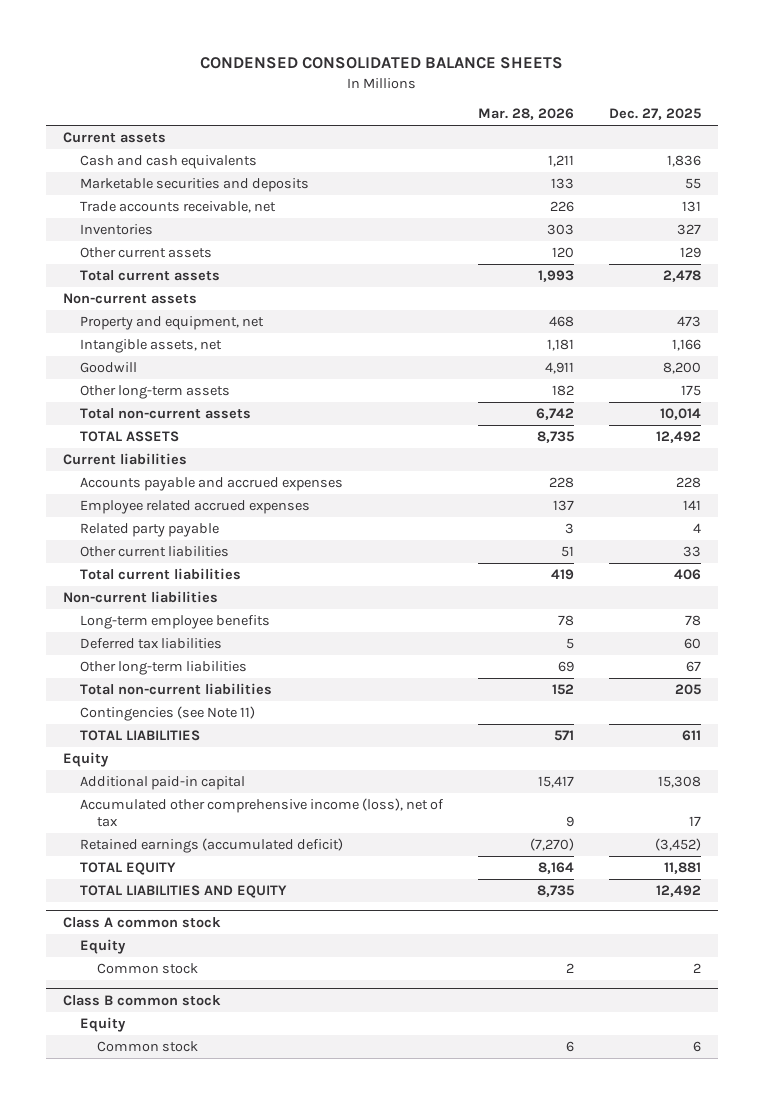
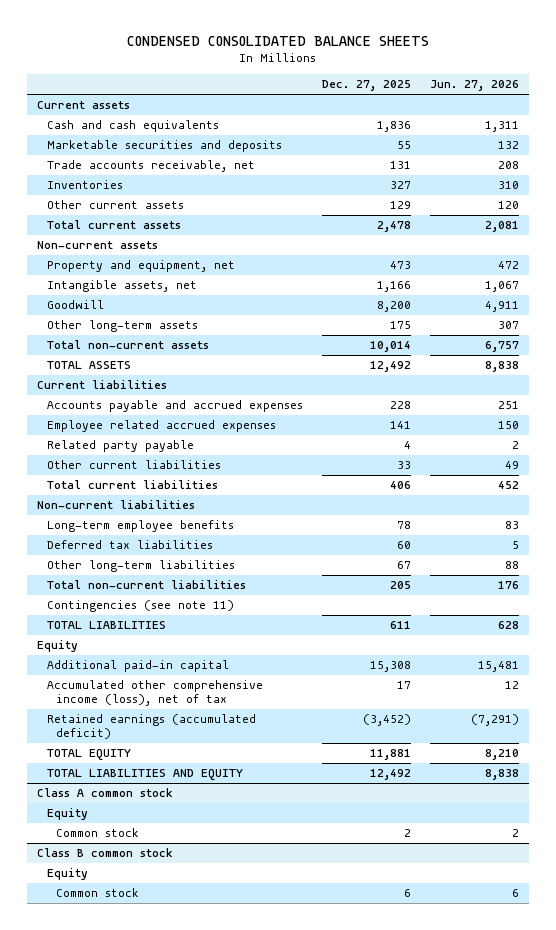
[478,108,575,121] Mar. 28, 2026 -> none
none -> [429,80,519,92] Jun. 27, 2026
[80,706,256,722] Contingencies (see Note 11) -> [46,600,234,613] Contingencies (see note 11)

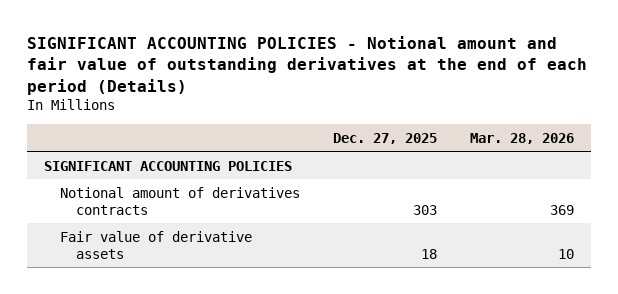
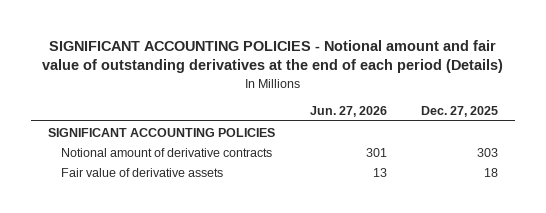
[470,132,575,144] Mar. 28, 2026 -> none
none -> [309,105,387,117] Jun. 27, 2026
[59,186,300,215] Notional amount of derivatives contracts -> [60,147,272,157] Notional amount of derivative contracts

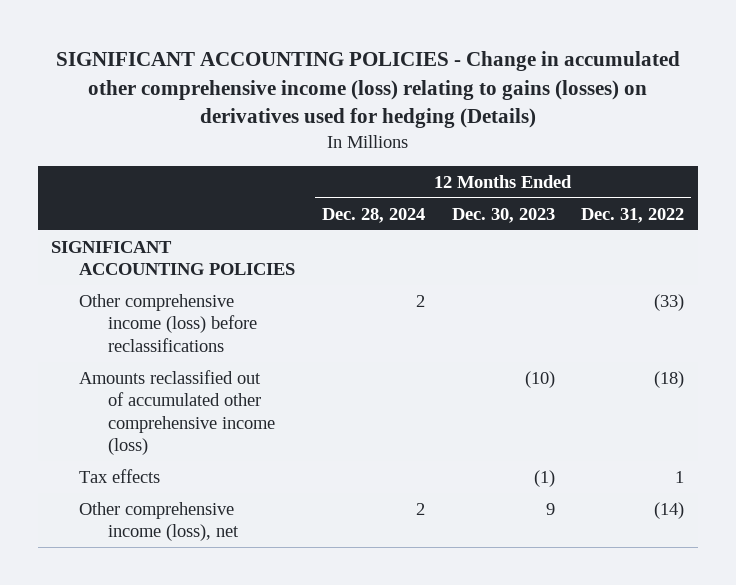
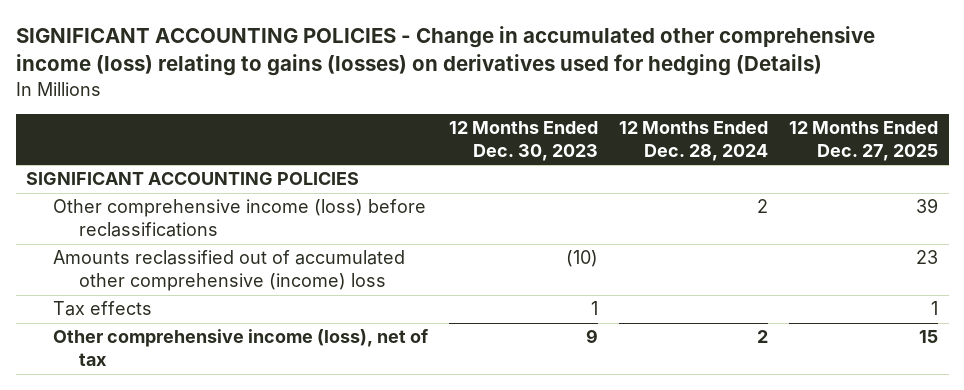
[581,207,685,223] Dec. 31, 2022 -> none
none -> [788,120,938,162] 12 Months Ended Dec. 27, 2025
[79,369,275,456] Amounts reclassified out of accumulated other comprehensive income (loss) -> [52,250,405,292] Amounts reclassified out of accumulated other comprehensive (income) loss
[533,469,555,487] (1) -> [590,301,598,316] 1
[79,501,239,542] Other comprehensive income (loss), net -> [52,329,428,367] Other comprehensive income (loss), net of tax

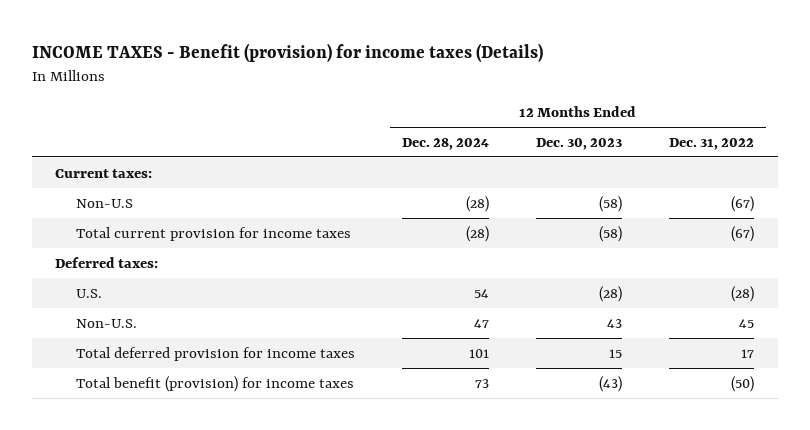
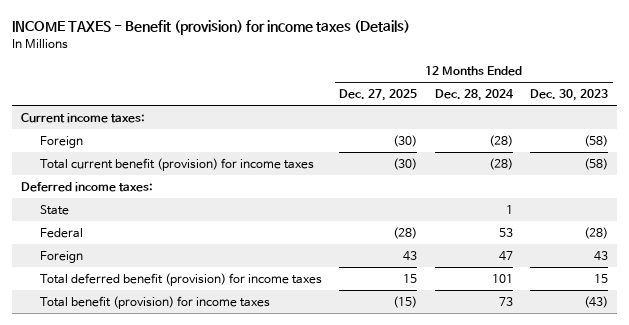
[669,137,755,150] Dec. 31, 2022 -> none
none -> [339,89,418,102] Dec. 27, 2025
[75,288,102,298] U.S. -> none
[55,168,153,178] Current taxes: -> [21,112,146,123] Current income taxes:
[75,198,133,208] Non-U.S -> [39,135,83,148] Foreign
[75,226,351,241] Total current provision for income taxes -> [39,157,314,171] Total current benefit (provision) for income taxes
[55,256,159,268] Deferred taxes: -> [21,181,154,192] Deferred income taxes:
none -> [39,204,69,215] State
none -> [39,227,83,238] Federal
[75,318,137,328] Non-U.S. -> [39,250,83,263] Foreign
[75,346,355,361] Total deferred provision for income taxes -> [39,272,322,286] Total deferred benefit (provision) for income taxes

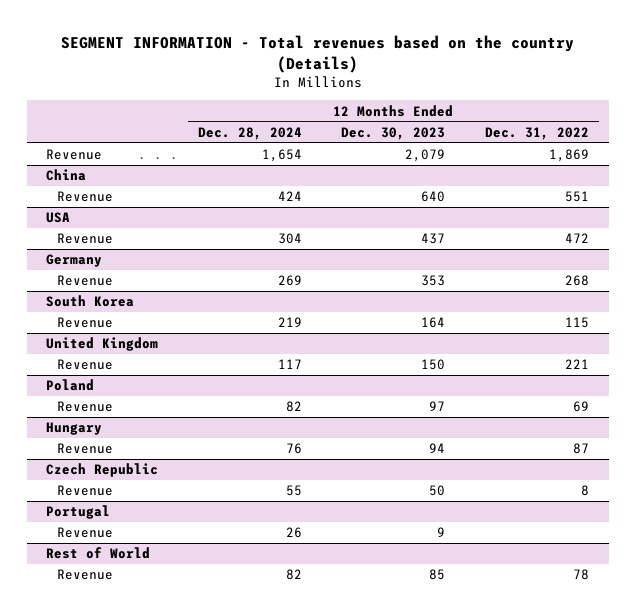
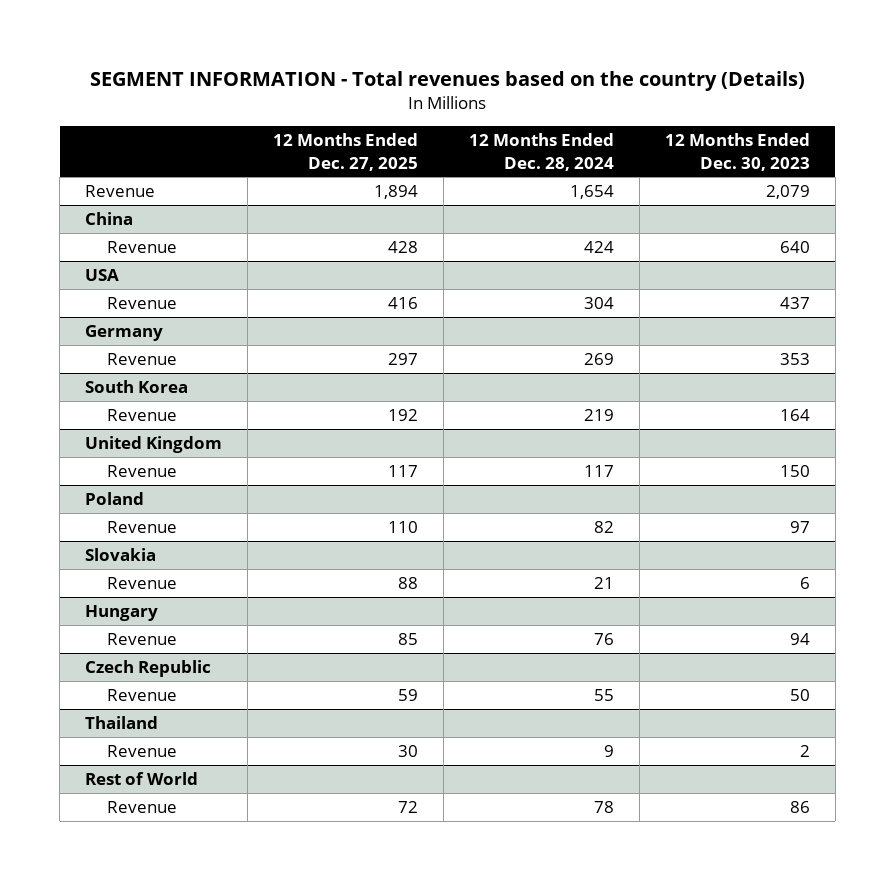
[484,126,589,140] Dec. 31, 2022 -> none
none -> [273,133,419,171] 12 Months Ended Dec. 27, 2025
none -> [85,547,157,561] Slovakia
none -> [106,576,177,589] Revenue
[46,505,111,520] Portugal -> none
none -> [85,715,159,729] Thailand
[285,527,302,539] 26 -> [603,744,614,757] 9
[437,527,446,538] 9 -> [799,744,810,757] 2
[285,569,302,581] 82 -> [593,800,614,813] 78
[429,569,446,581] 85 -> [789,800,810,813] 86

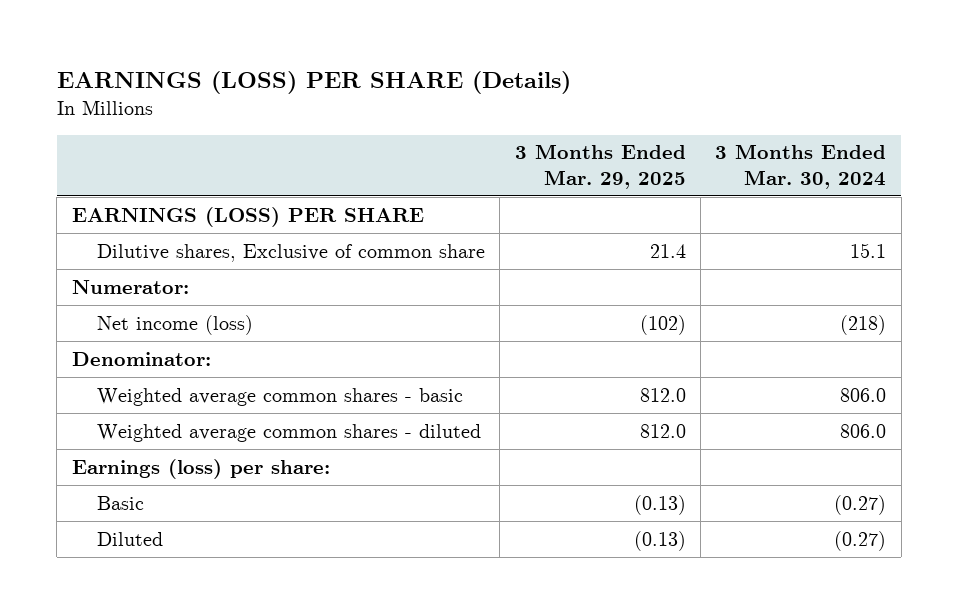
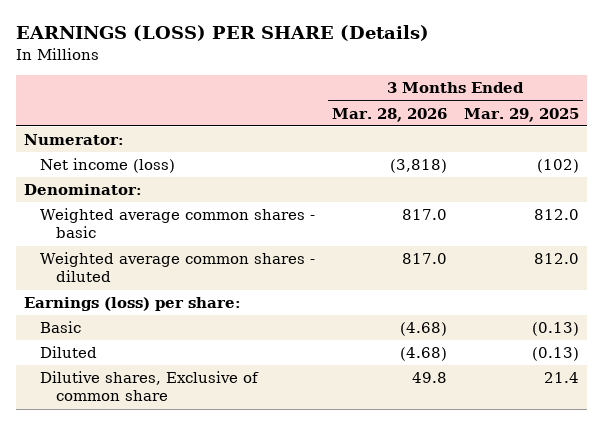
[715,144,887,189] 3 Months Ended Mar. 30, 2024 -> none
none -> [331,107,447,122] Mar. 28, 2026
[71,206,424,227] EARNINGS (LOSS) PER SHARE -> none
[97,243,486,262] Dilutive shares, Exclusive of common share -> [40,371,260,402] Dilutive shares, Exclusive of common share

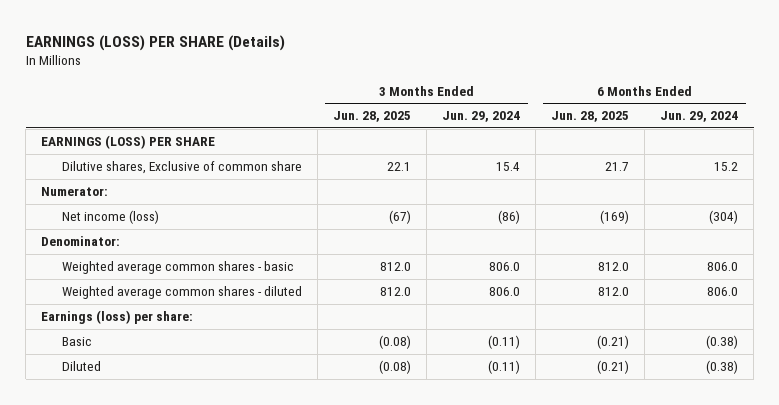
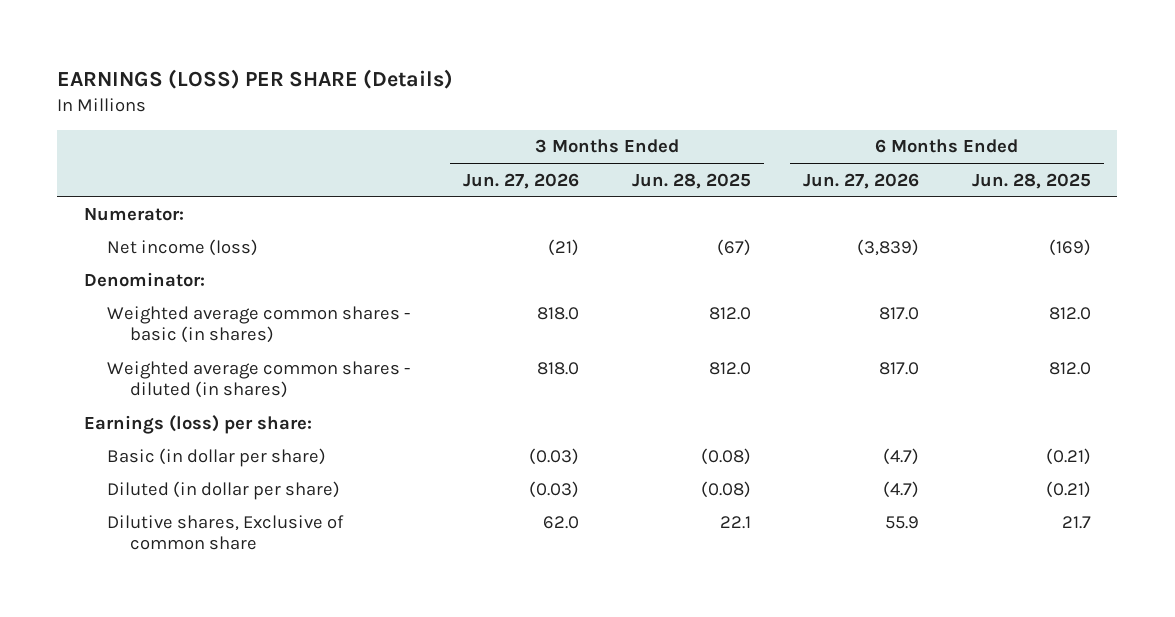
[442,111,521,123] Jun. 29, 2024 -> none
[660,111,739,123] Jun. 29, 2024 -> none
none -> [462,172,579,189] Jun. 27, 2026
none -> [803,172,920,189] Jun. 27, 2026
[41,135,216,150] EARNINGS (LOSS) PER SHARE -> none
[61,261,294,275] Weighted average common shares - basic -> [107,305,411,344] Weighted average common shares - basic (in shares)
[61,286,302,300] Weighted average common shares - diluted -> [107,360,411,399] Weighted average common shares - diluted (in shares)
[61,337,92,347] Basic -> [107,447,327,467] Basic (in dollar per share)
[61,361,101,372] Diluted -> [107,480,341,500] Diluted (in dollar per share)
[61,161,302,175] Dilutive shares, Exclusive of common share -> [107,514,345,551] Dilutive shares, Exclusive of common share

